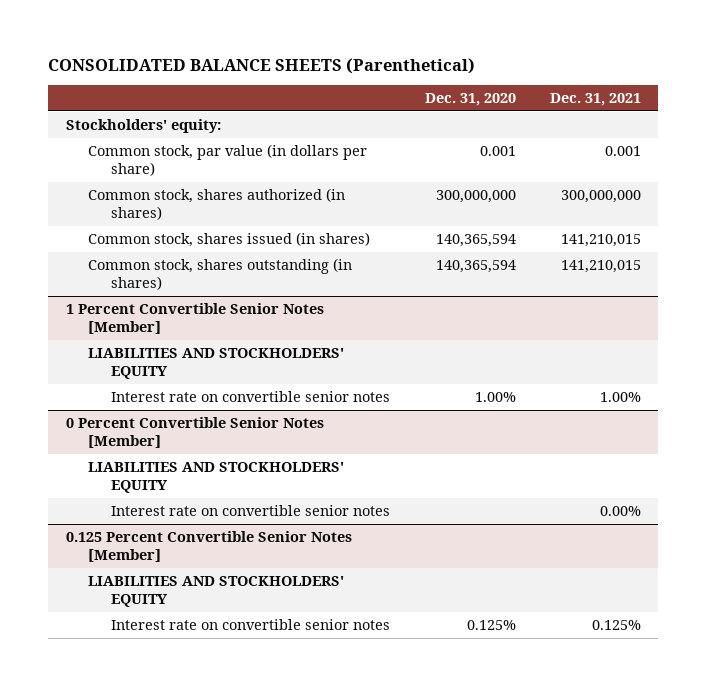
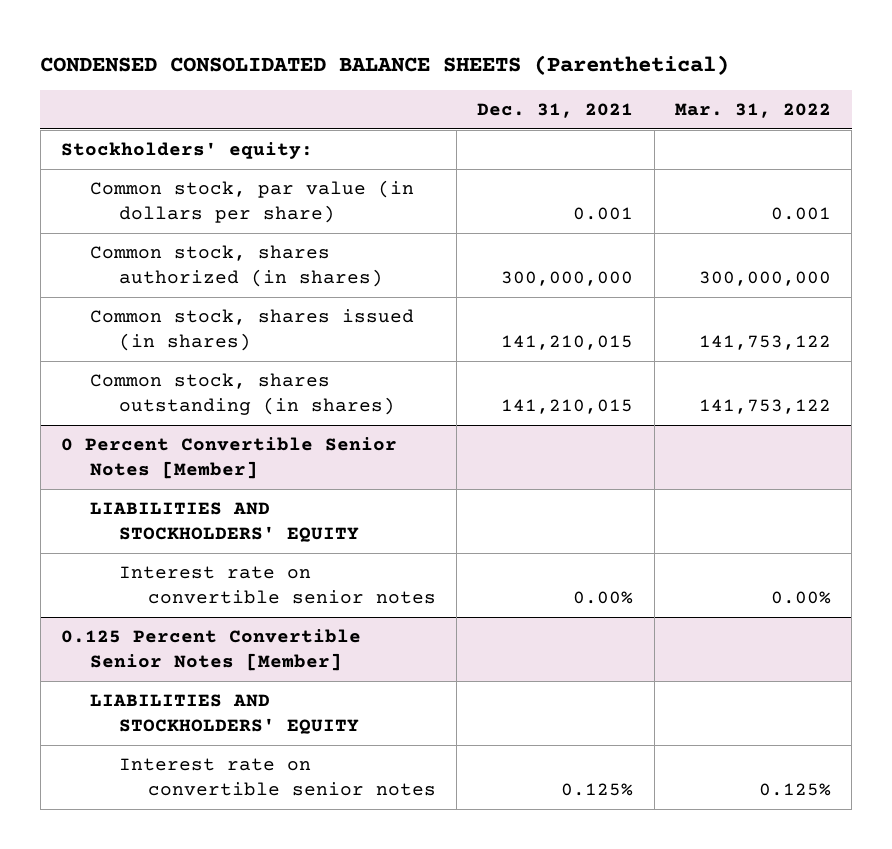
[48,57,476,74] CONSOLIDATED BALANCE SHEETS (Parenthetical) -> [40,54,730,75] CONDENSED CONSOLIDATED BALANCE SHEETS (Parenthetical)
[424,93,516,107] Dec. 31, 2020 -> none
none -> [674,102,831,118] Mar. 31, 2022
[65,303,324,335] 1 Percent Convertible Senior Notes [Member] -> none
[88,348,345,380] LIABILITIES AND STOCKHOLDERS' EQUITY -> none
[111,391,391,403] Interest rate on convertible senior notes -> none

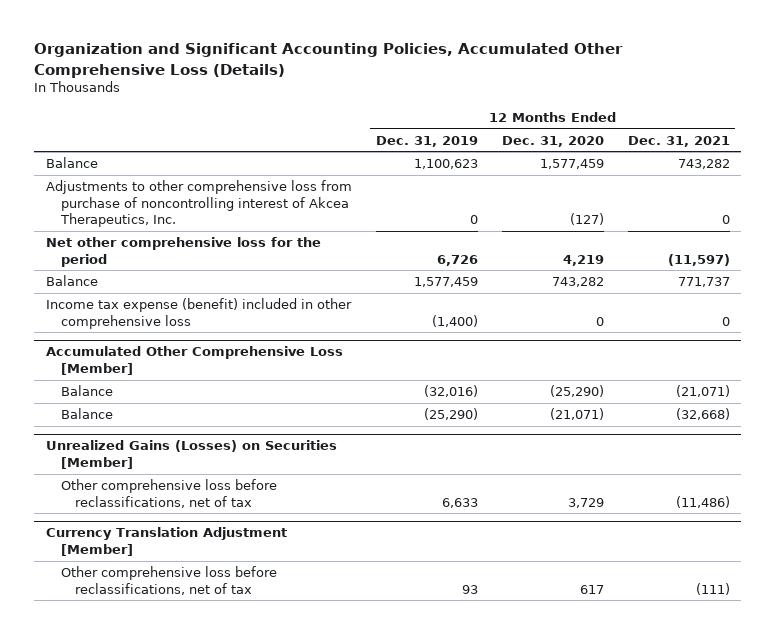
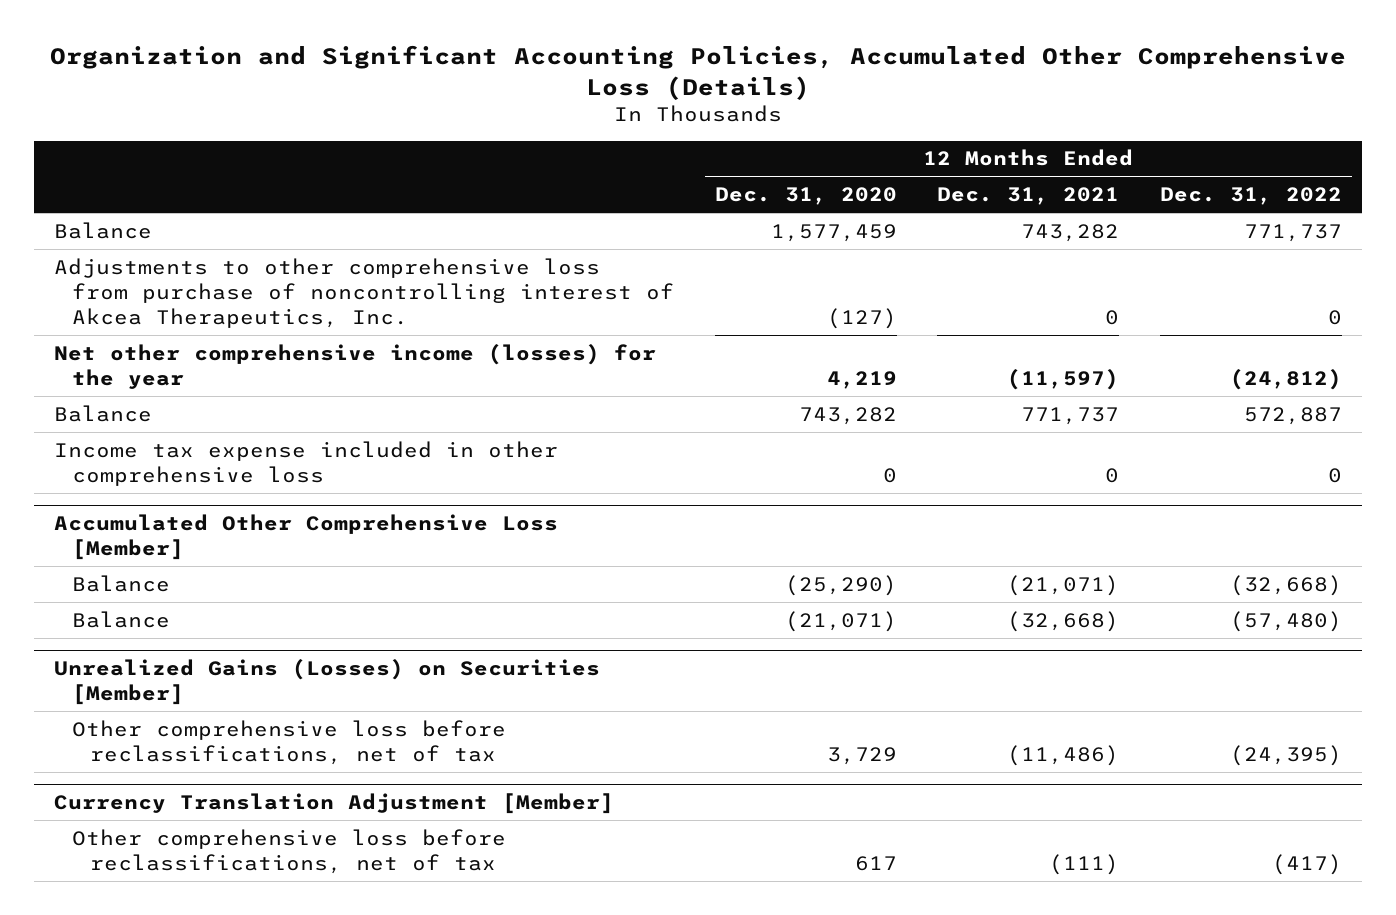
[375,135,478,147] Dec. 31, 2019 -> none
none -> [1159,187,1342,206] Dec. 31, 2022
[46,237,322,267] Net other comprehensive loss for the period -> [54,343,657,389] Net other comprehensive income (losses) for the year
[46,298,353,329] Income tax expense (benefit) included in other comprehensive loss -> [54,440,559,486] Income tax expense included in other comprehensive loss

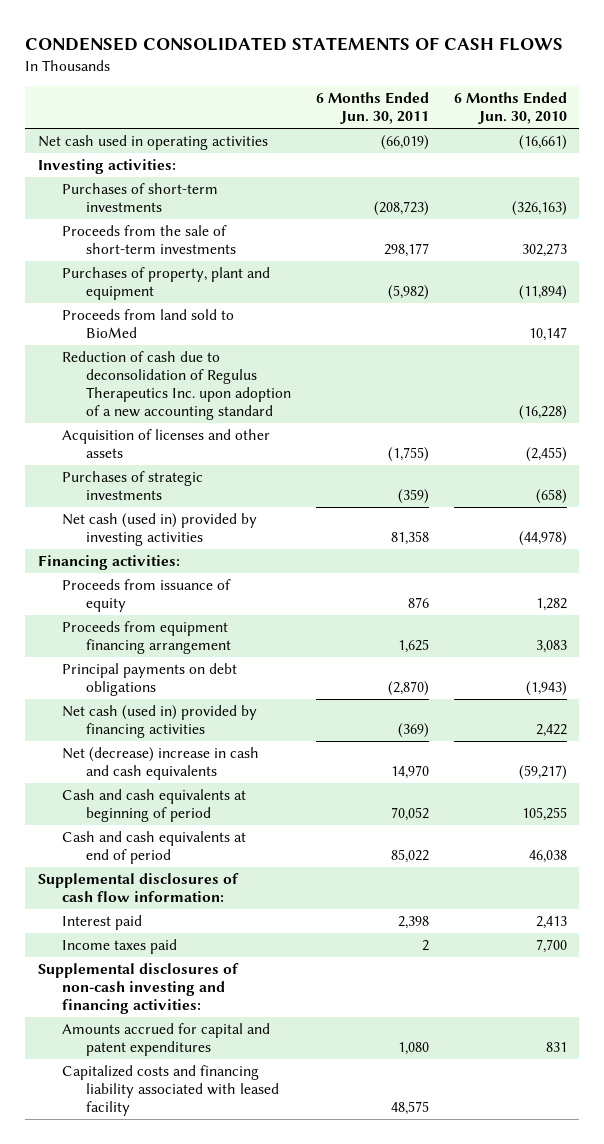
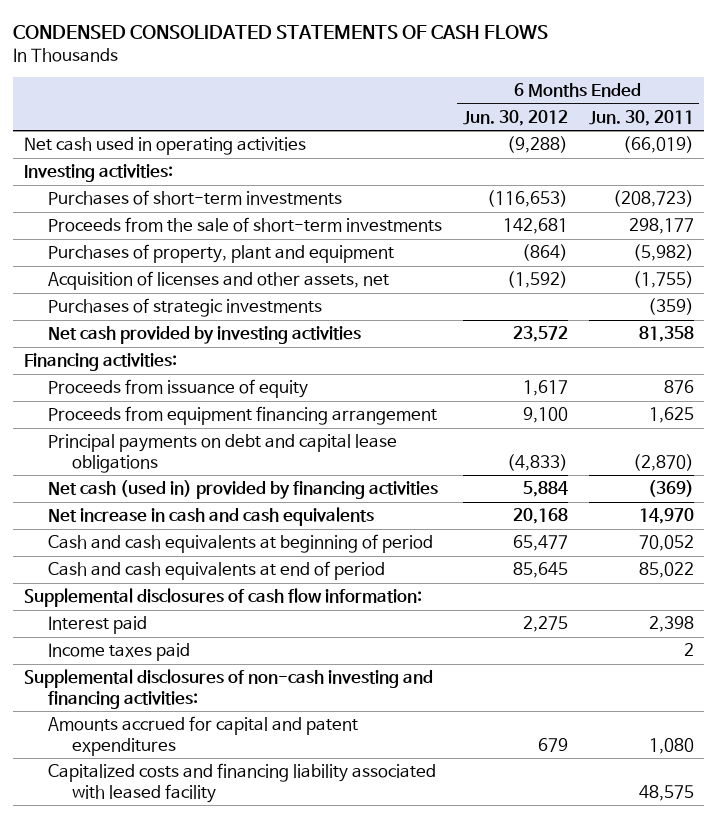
[453,92,567,125] 6 Months Ended Jun. 30, 2010 -> none
none -> [462,109,568,126] Jun. 30, 2012
[61,309,234,339] Proceeds from land sold to BioMed -> none
[61,351,291,421] Reduction of cash due to deconsolidation of Regulus Therapeutics Inc. upon adoption of a new accounting standard -> none
[61,429,270,459] Acquisition of licenses and other assets -> [47,271,389,291] Acquisition of licenses and other assets, net
[61,513,257,547] Net cash (used in) provided by investing activities -> [47,326,361,345] Net cash provided by investing activities
[61,663,237,697] Principal payments on debt obligations -> [47,434,397,473] Principal payments on debt and capital lease obligations
[61,747,259,781] Net (decrease) increase in cash and cash equivalents -> [47,507,374,527] Net increase in cash and cash equivalents

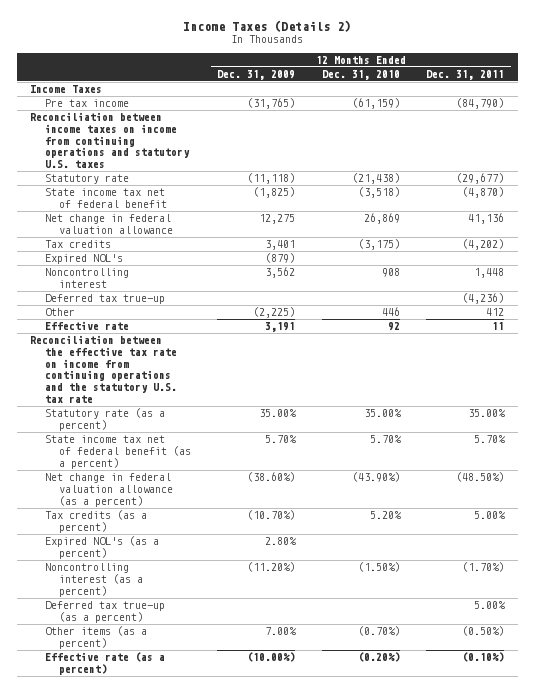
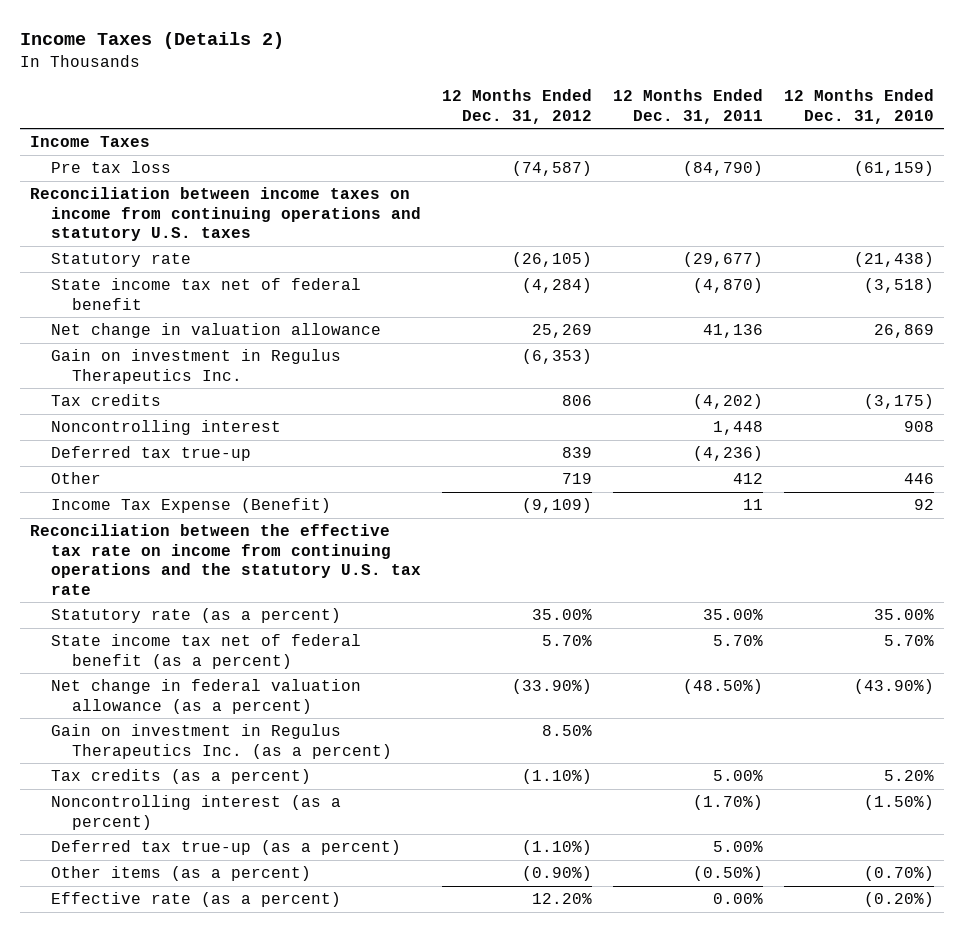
[217,70,296,81] Dec. 31, 2009 -> none
none -> [441,89,592,124] 12 Months Ended Dec. 31, 2012
[44,99,129,108] Pre tax income -> [51,161,172,174] Pre tax loss
[44,214,173,235] Net change in federal valuation allowance -> [51,323,382,339] Net change in valuation allowance
none -> [51,349,342,384] Gain on investment in Regulus Therapeutics Inc.
[44,254,123,265] Expired NOL's -> none
[44,321,129,331] Effective rate -> [51,498,332,514] Income Tax Expense (Benefit)
none -> [51,724,392,759] Gain on investment in Regulus Therapeutics Inc. (as a percent)
[44,536,159,560] Expired NOL's (as a percent) -> none
[462,652,505,663] (0.10%) -> [712,893,763,905] 0.00%

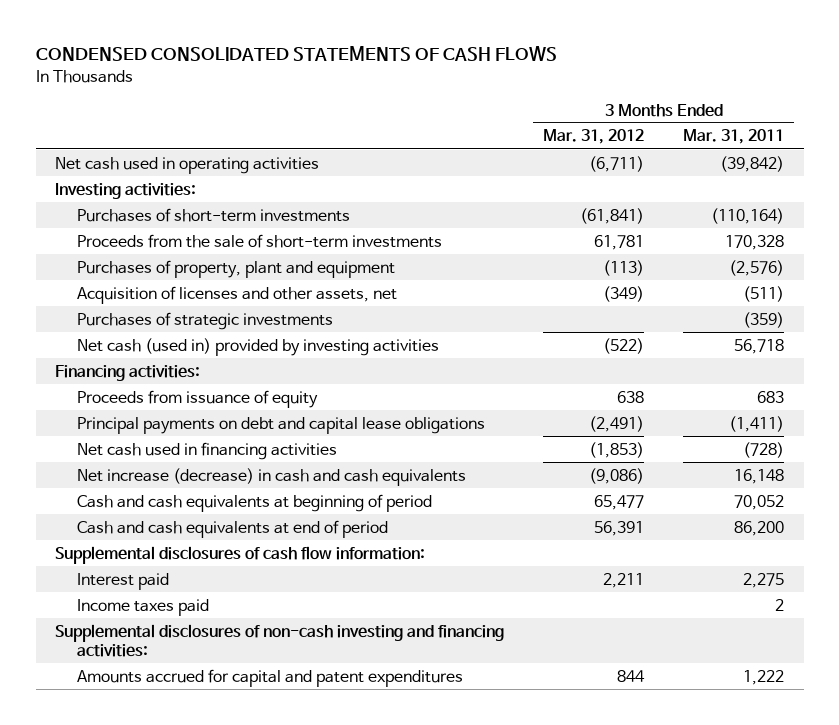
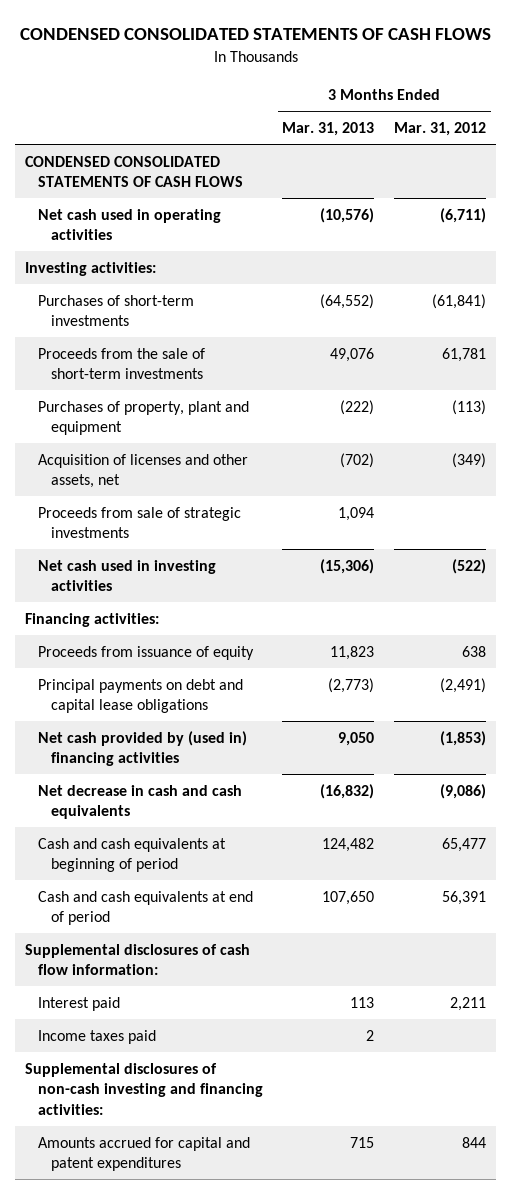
[683,129,785,145] Mar. 31, 2011 -> none
none -> [282,121,375,136] Mar. 31, 2013
none -> [24,155,243,188] CONDENSED CONSOLIDATED STATEMENTS OF CASH FLOWS
[77,311,334,330] Purchases of strategic investments -> none
none -> [37,506,241,539] Proceeds from sale of strategic investments
[77,337,440,356] Net cash (used in) provided by investing activities -> [37,559,216,592] Net cash used in investing activities
[77,441,338,460] Net cash used in financing activities -> [37,730,247,767] Net cash provided by (used in) financing activities
[77,467,467,486] Net increase (decrease) in cash and cash equivalents -> [37,784,242,820] Net decrease in cash and cash equivalents

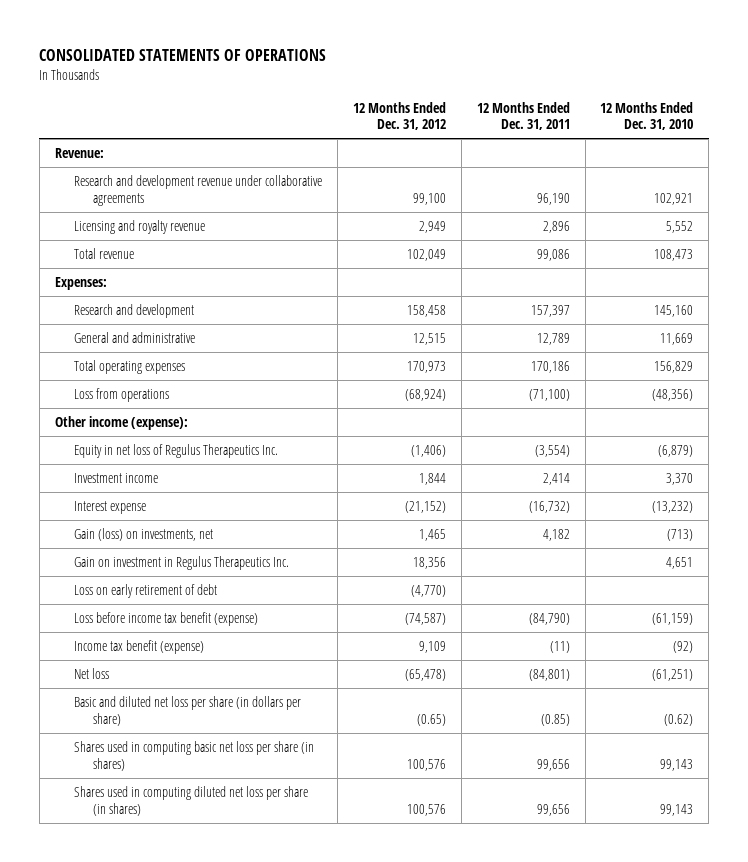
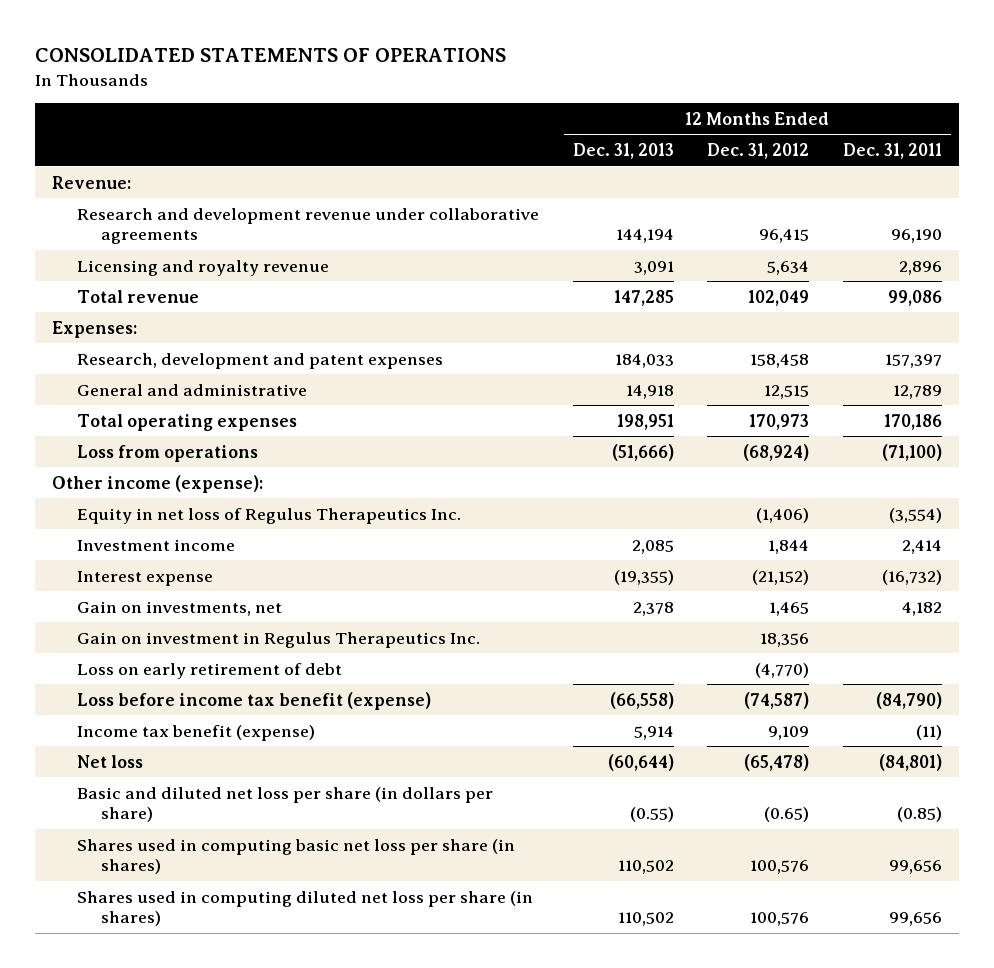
[600,101,694,131] 12 Months Ended Dec. 31, 2010 -> none
none -> [572,143,674,160] Dec. 31, 2013
[412,192,446,205] 99,100 -> [759,229,810,244] 96,415
[418,220,446,233] 2,949 -> [767,260,810,275] 5,634
[74,303,195,318] Research and development -> [76,352,443,369] Research, development and patent expenses
[74,527,214,541] Gain (loss) on investments, net -> [76,600,282,616] Gain on investments, net

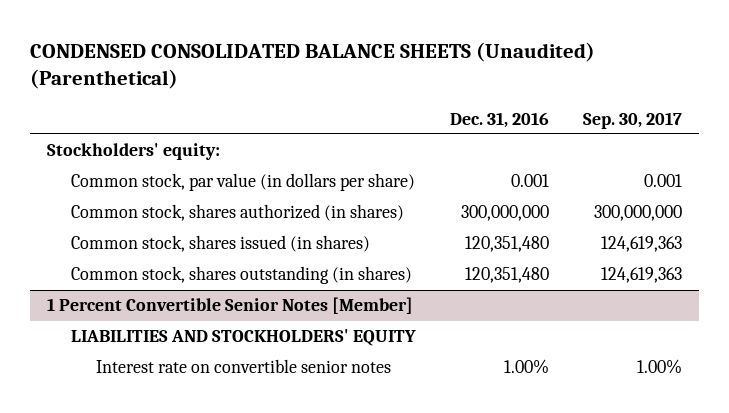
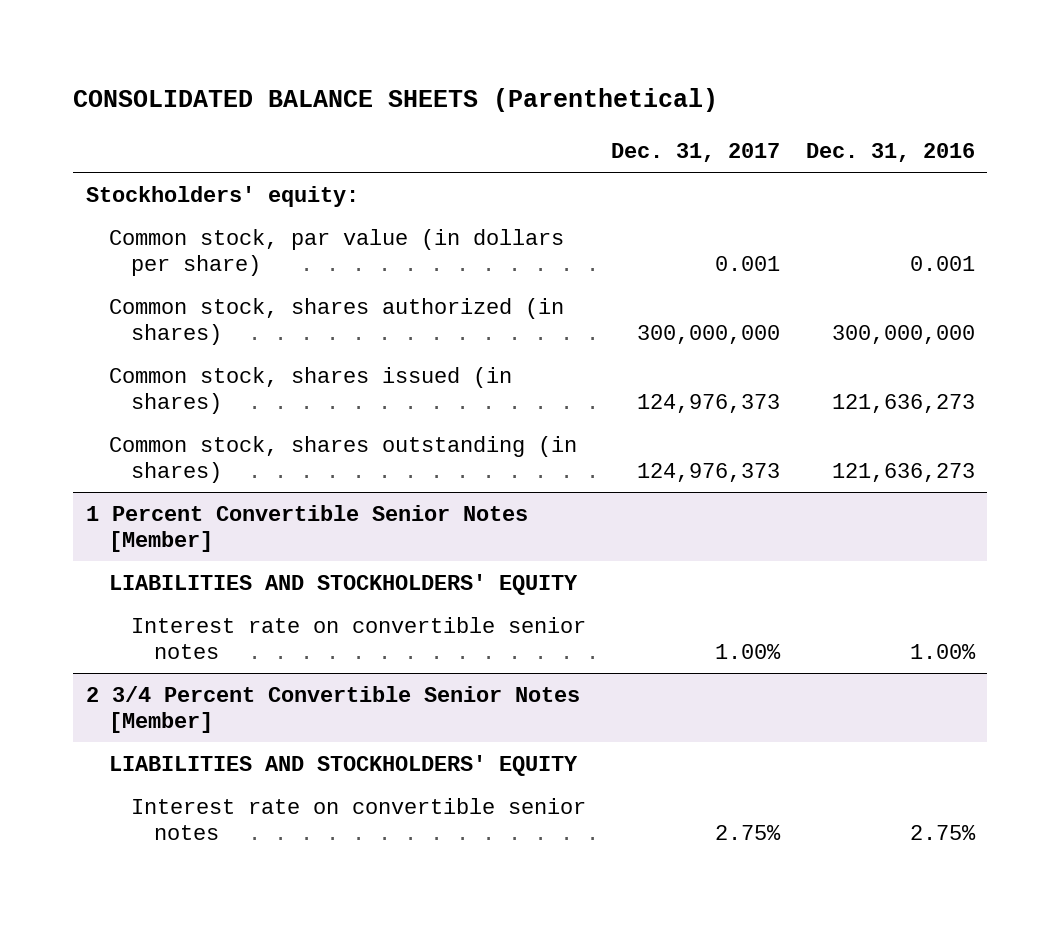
[29,41,595,90] CONDENSED CONSOLIDATED BALANCE SHEETS (Unaudited) (Parenthetical) -> [73,88,719,113] CONSOLIDATED BALANCE SHEETS (Parenthetical)
[583,111,683,129] Sep. 30, 2017 -> none
none -> [611,142,781,162] Dec. 31, 2017
[465,236,550,253] 120,351,480 -> [831,393,975,413] 121,636,273
[465,267,550,284] 120,351,480 -> [831,462,975,482] 121,636,273
none -> [85,685,580,733] 2 3/4 Percent Convertible Senior Notes [Member]
none -> [108,754,578,776] LIABILITIES AND STOCKHOLDERS' EQUITY
none -> [131,797,587,840] Interest rate on convertible senior notes

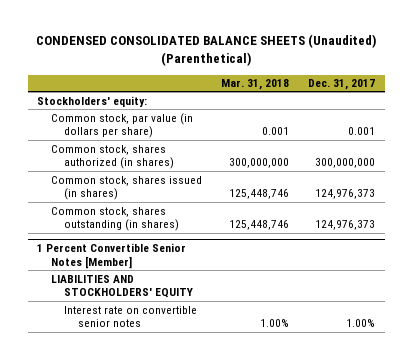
[73,88,719,113] CONSOLIDATED BALANCE SHEETS (Parenthetical) -> [36,34,377,67] CONDENSED CONSOLIDATED BALANCE SHEETS (Unaudited) (Parenthetical)
[805,142,975,162] Dec. 31, 2016 -> none
none -> [220,79,289,91] Mar. 31, 2018
[85,685,580,733] 2 3/4 Percent Convertible Senior Notes [Member] -> none
[108,754,578,776] LIABILITIES AND STOCKHOLDERS' EQUITY -> none
[131,797,587,840] Interest rate on convertible senior notes -> none

